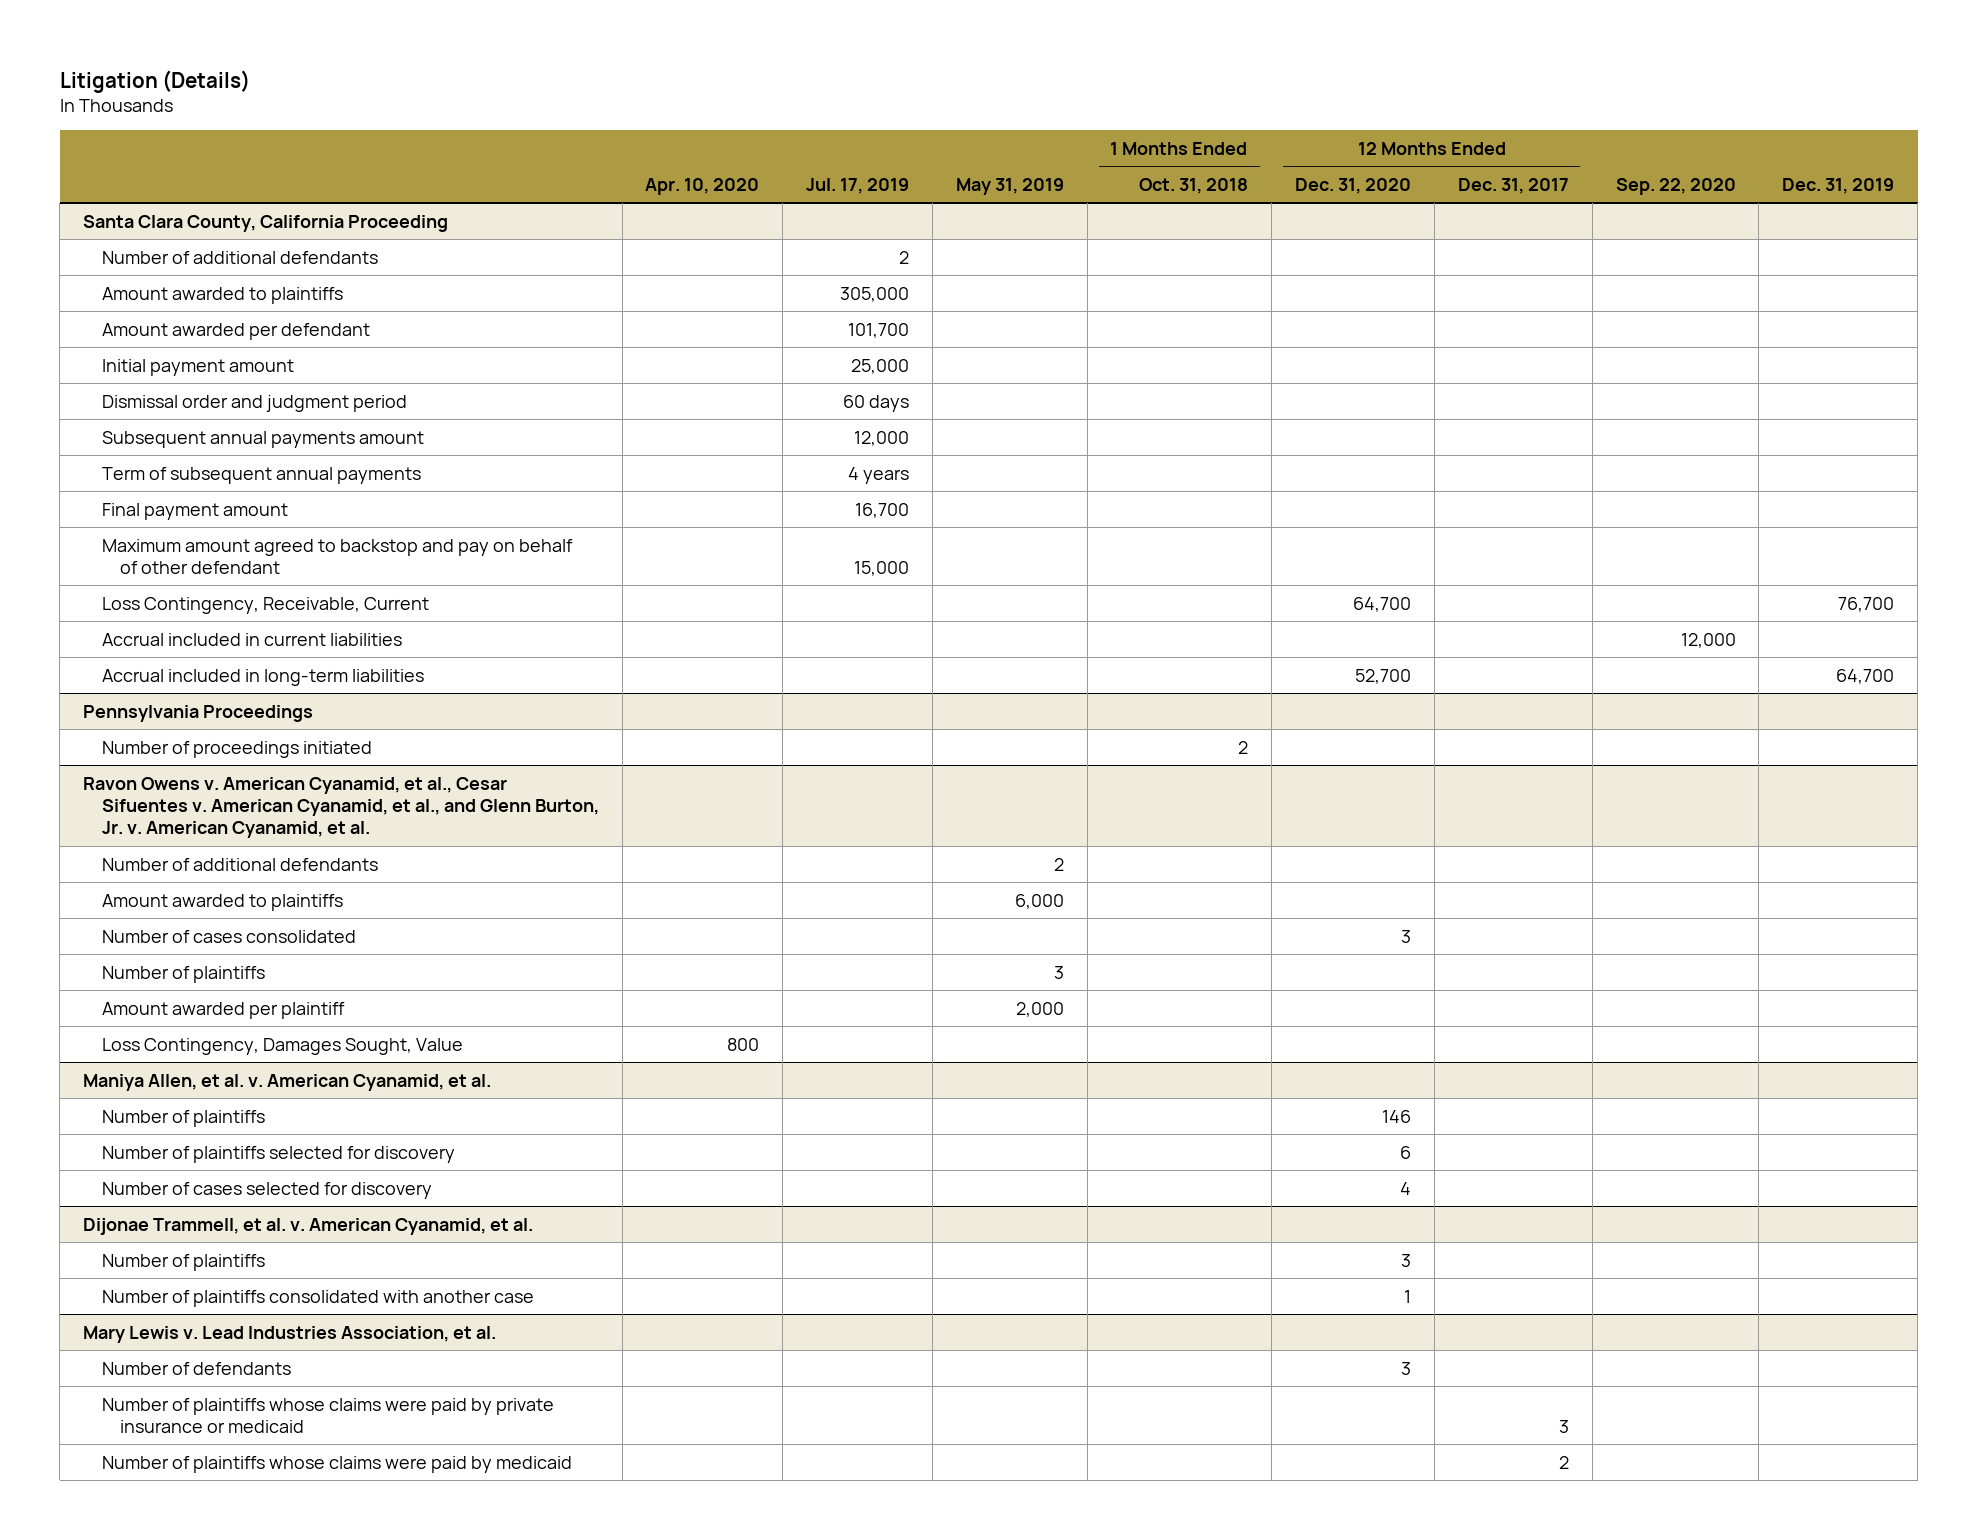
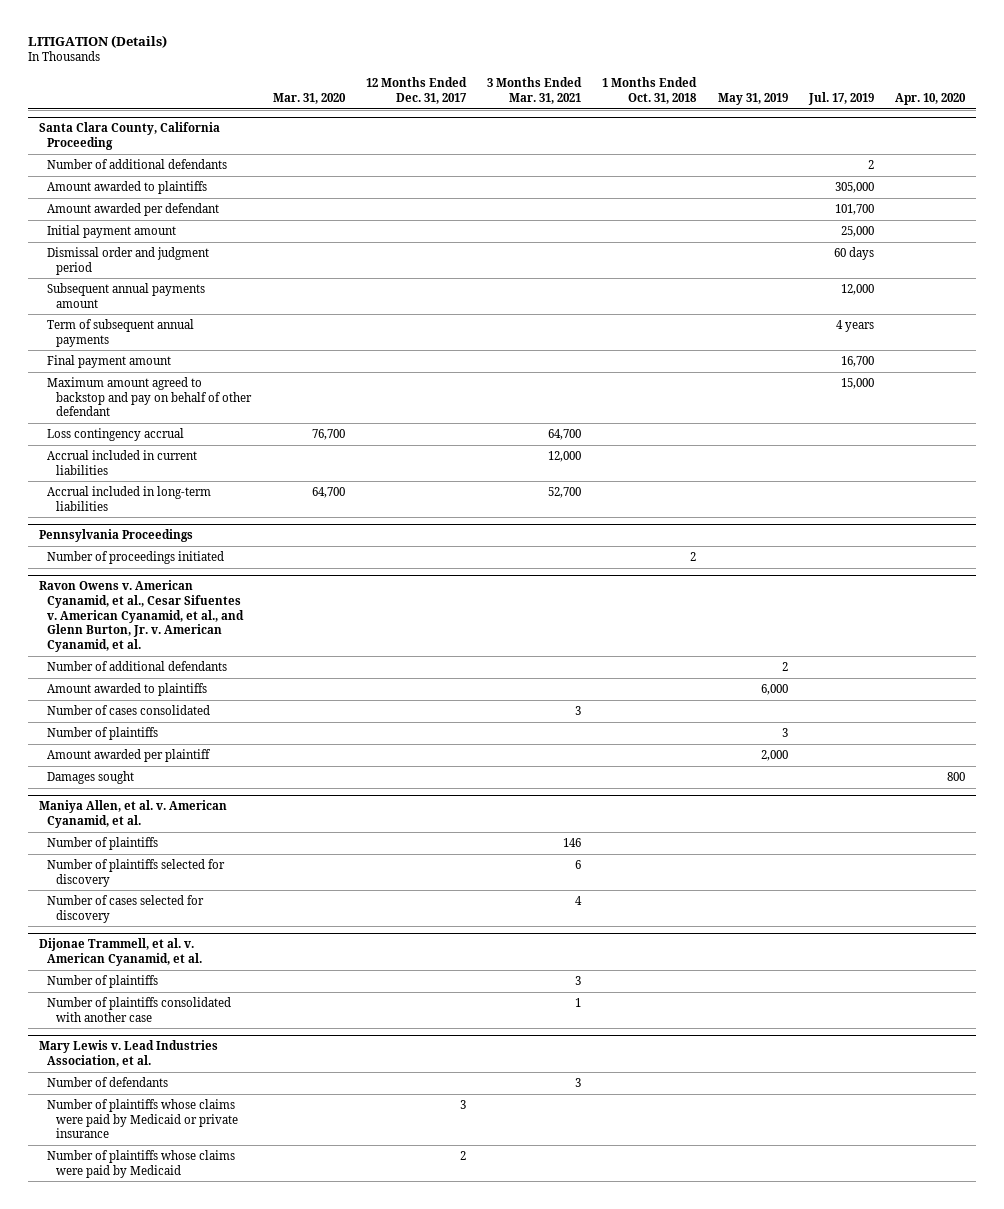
[59,69,250,93] Litigation (Details) -> [28,34,168,48] LITIGATION (Details)
[1294,177,1411,194] Dec. 31, 2020 -> none
[1615,177,1736,195] Sep. 22, 2020 -> none
[1782,177,1895,194] Dec. 31, 2019 -> none
none -> [272,93,346,105] Mar. 31, 2020
none -> [487,77,583,105] 3 Months Ended Mar. 31, 2021
[101,596,429,614] Loss Contingency, Receivable, Current -> none
none -> [47,427,185,441] Loss contingency accrual
[101,1037,463,1055] Loss Contingency, Damages Sought, Value -> [47,770,135,784] Damages sought
[101,1397,554,1433] Number of plaintiffs whose claims were paid by private insurance or medicaid -> [47,1098,239,1139] Number of plaintiffs whose claims were paid by Medicaid or private insurance
[101,1455,572,1473] Number of plaintiffs whose claims were paid by medicaid -> [47,1149,236,1178] Number of plaintiffs whose claims were paid by Medicaid

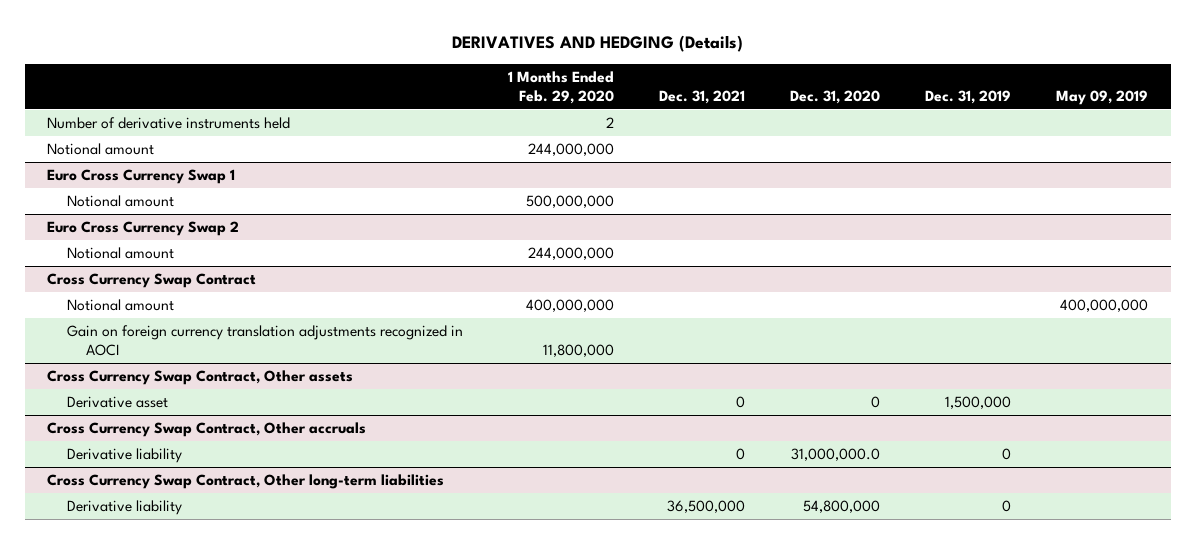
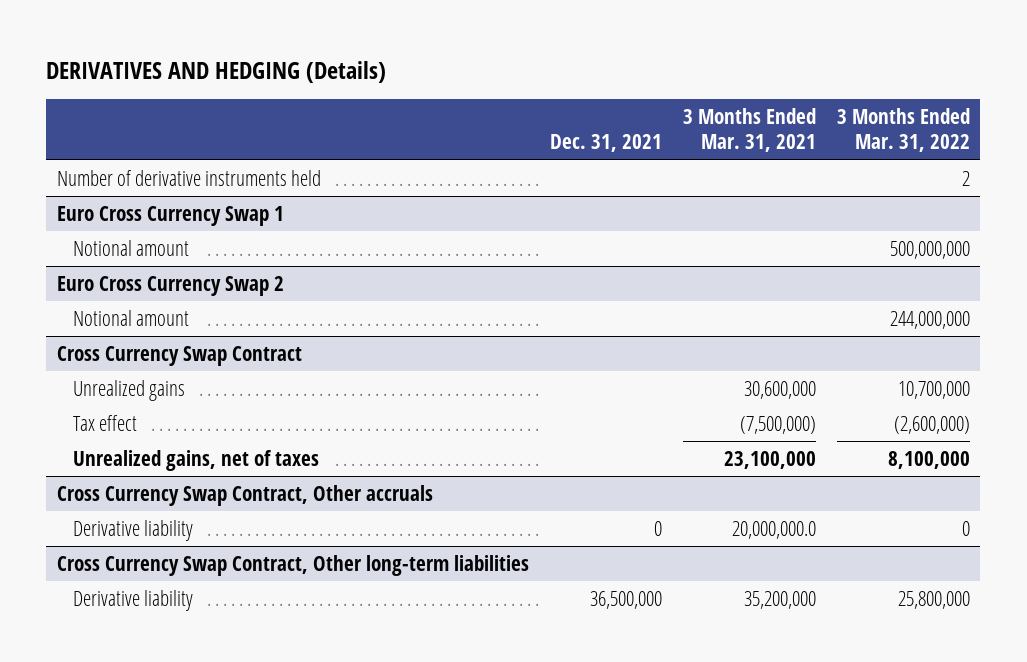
[507,70,614,104] 1 Months Ended Feb. 29, 2020 -> none
[790,89,881,104] Dec. 31, 2020 -> none
[925,89,1012,104] Dec. 31, 2019 -> none
[1056,89,1149,105] May 09, 2019 -> none
none -> [682,108,816,153] 3 Months Ended Mar. 31, 2021
none -> [836,108,970,153] 3 Months Ended Mar. 31, 2022
[47,143,155,156] Notional amount -> none
[66,299,174,312] Notional amount -> none
[66,325,463,356] Gain on foreign currency translation adjustments recognized in AOCI -> none
[47,370,354,386] Cross Currency Swap Contract, Other assets -> none
[66,396,168,409] Derivative asset -> none
none -> [72,379,185,401] Unrealized gains
none -> [72,414,137,431] Tax effect
none -> [72,449,319,471] Unrealized gains, net of taxes

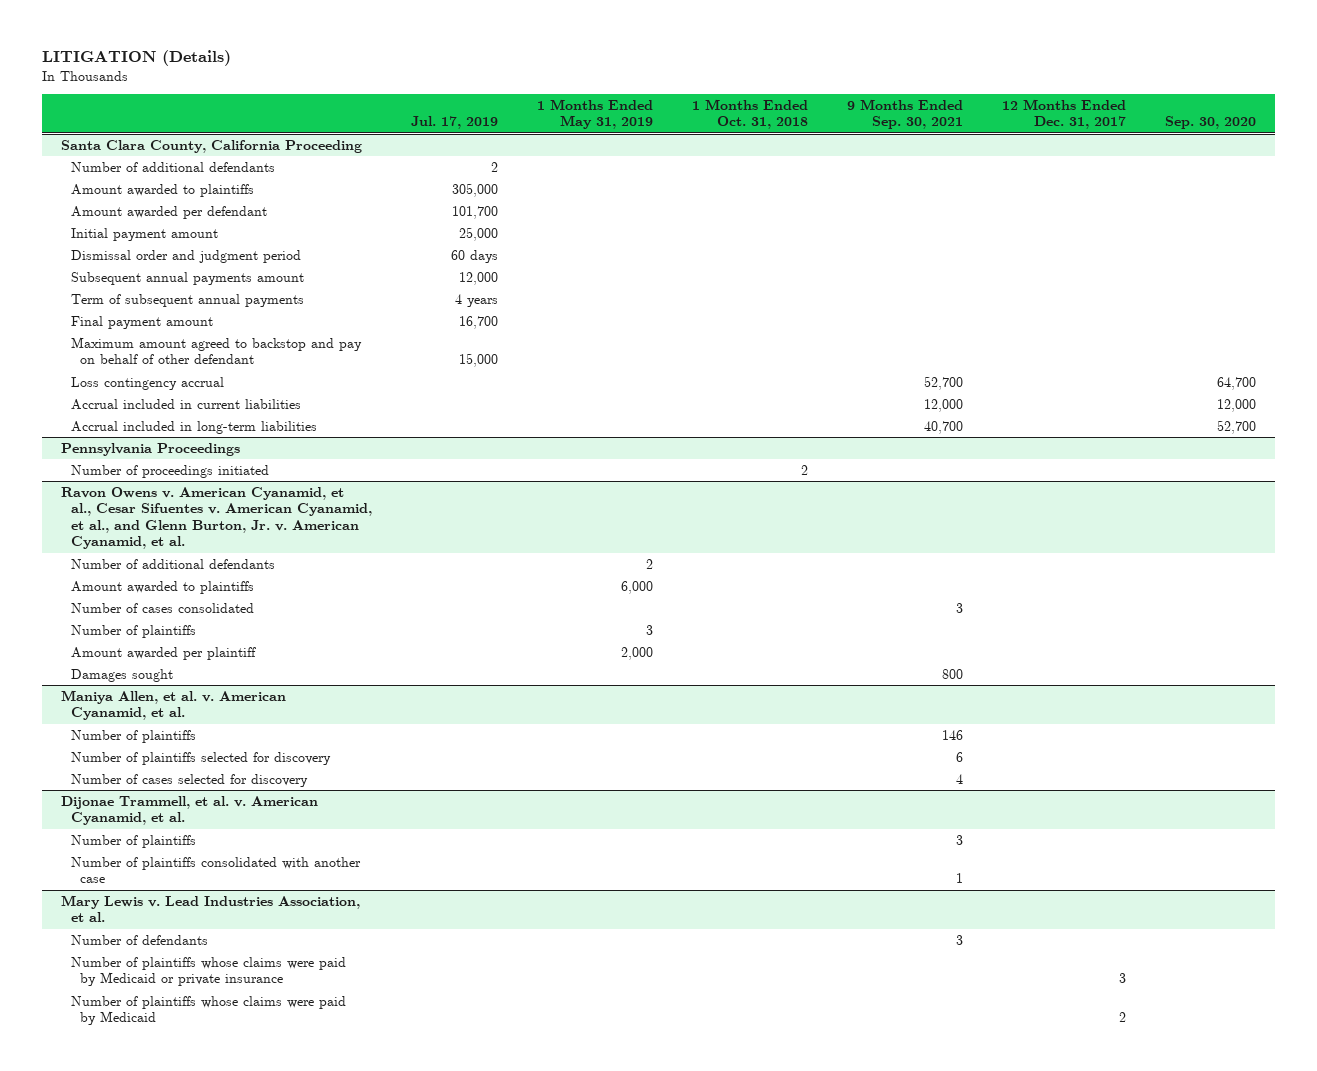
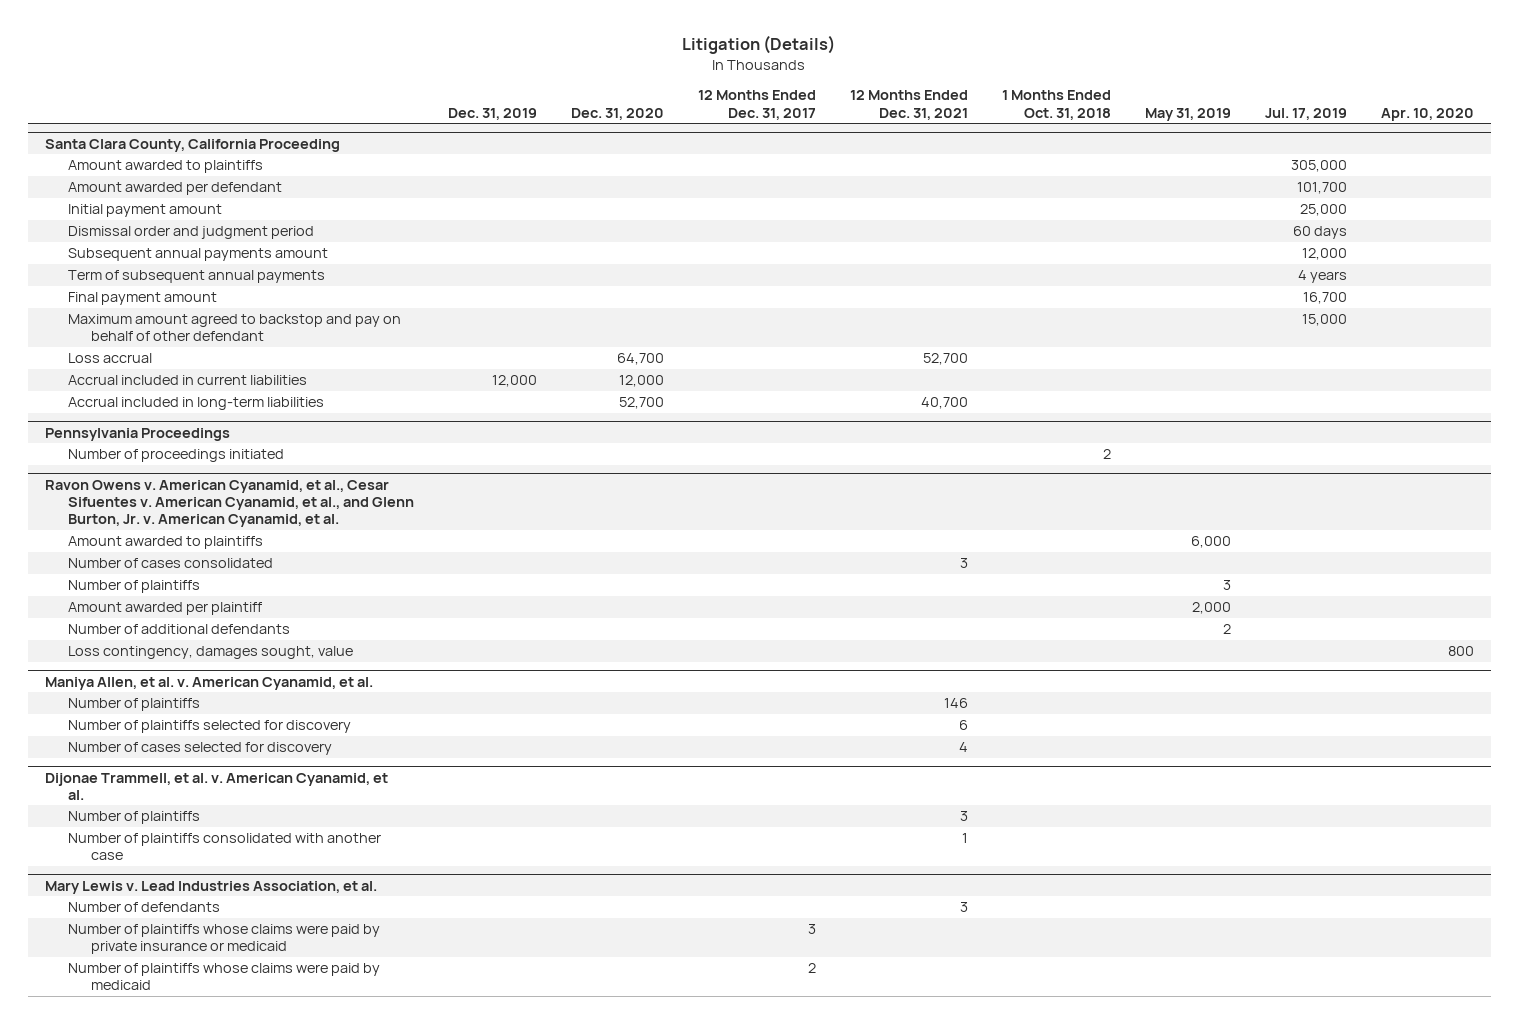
[41,50,231,67] LITIGATION (Details) -> [682,35,836,55] Litigation (Details)
[536,98,653,130] 1 Months Ended May 31, 2019 -> none
[846,98,963,130] 9 Months Ended Sep. 30, 2021 -> none
[1164,116,1256,130] Sep. 30, 2020 -> none
none -> [447,107,537,120] Dec. 31, 2019
none -> [570,107,664,120] Dec. 31, 2020
none -> [849,90,968,120] 12 Months Ended Dec. 31, 2021
none -> [1144,107,1231,121] May 31, 2019
none -> [1380,107,1474,121] Apr. 10, 2020
[70,161,275,172] Number of additional defendants -> none
[70,376,224,390] Loss contingency accrual -> [67,353,152,364] Loss accrual
[70,558,275,569] Number of additional defendants -> [67,624,290,635] Number of additional defendants
[70,668,173,682] Damages sought -> [67,646,353,660] Loss contingency, damages sought, value
[70,956,346,987] Number of plaintiffs whose claims were paid by Medicaid or private insurance -> [67,924,380,955] Number of plaintiffs whose claims were paid by private insurance or medicaid
[70,995,346,1026] Number of plaintiffs whose claims were paid by Medicaid -> [67,963,380,991] Number of plaintiffs whose claims were paid by medicaid

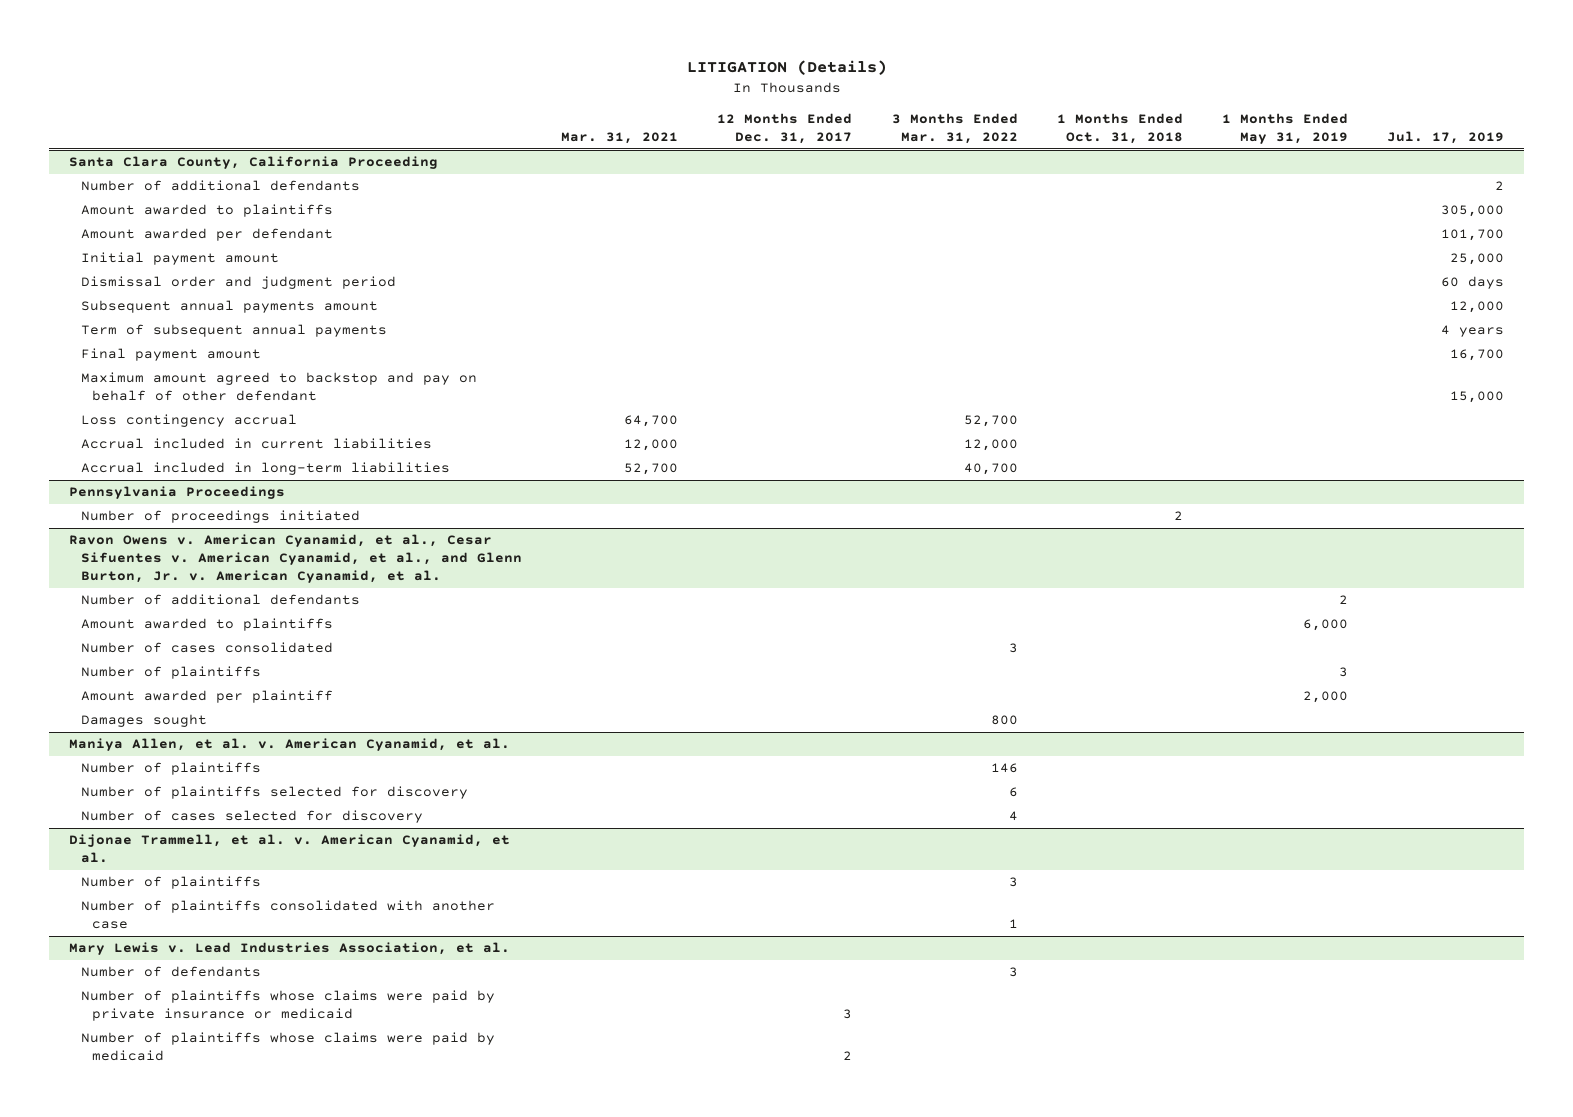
[682,35,836,55] Litigation (Details) -> [686,60,887,76] LITIGATION (Details)
[447,107,537,120] Dec. 31, 2019 -> none
[570,107,664,120] Dec. 31, 2020 -> none
[849,90,968,120] 12 Months Ended Dec. 31, 2021 -> none
[1144,107,1231,121] May 31, 2019 -> none
[1380,107,1474,121] Apr. 10, 2020 -> none
none -> [560,131,678,144] Mar. 31, 2021
none -> [891,112,1018,144] 3 Months Ended Mar. 31, 2022
none -> [1222,112,1349,144] 1 Months Ended May 31, 2019
none -> [80,180,360,192] Number of additional defendants
[67,353,152,364] Loss accrual -> [80,414,297,428] Loss contingency accrual
[67,624,290,635] Number of additional defendants -> [80,594,360,606] Number of additional defendants
[67,646,353,660] Loss contingency, damages sought, value -> [80,714,207,728] Damages sought

